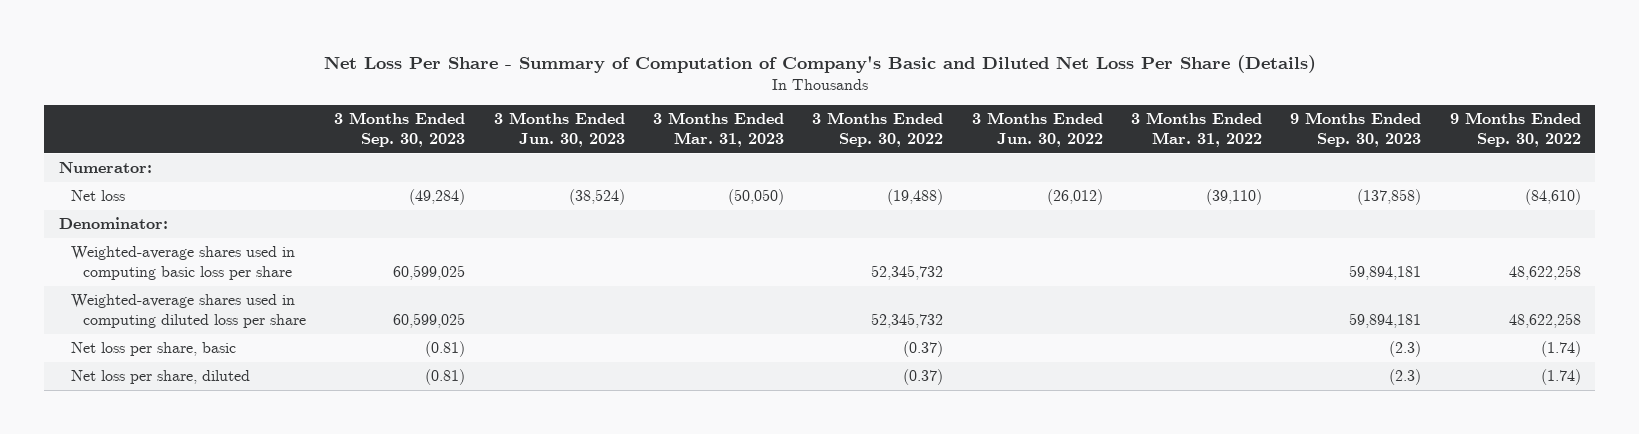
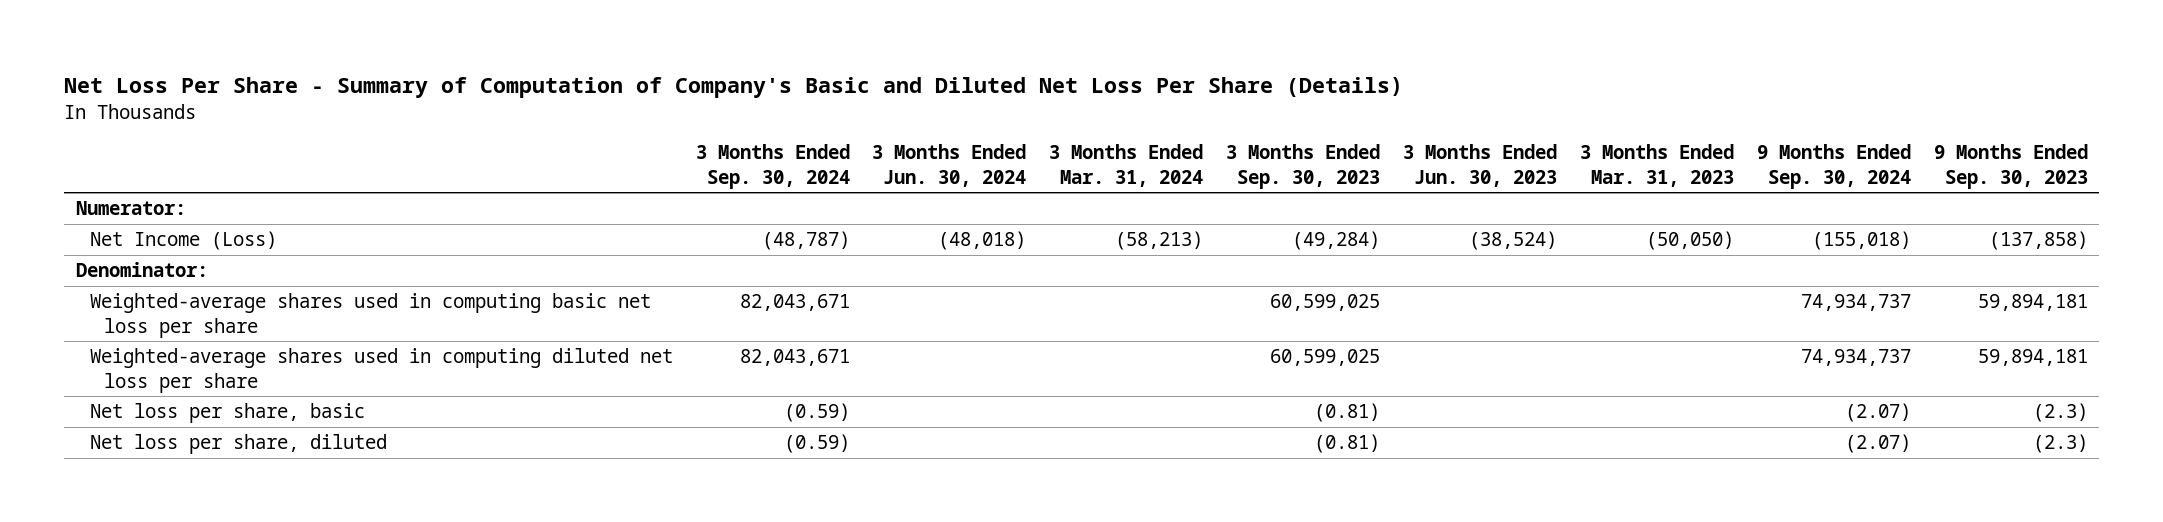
[812,112,944,148] 3 Months Ended Sep. 30, 2022 -> none
[971,112,1103,148] 3 Months Ended Jun. 30, 2022 -> none
[1130,112,1262,148] 3 Months Ended Mar. 31, 2022 -> none
[1449,112,1581,148] 9 Months Ended Sep. 30, 2022 -> none
none -> [695,144,850,189] 3 Months Ended Sep. 30, 2024
none -> [872,144,1027,187] 3 Months Ended Jun. 30, 2024
none -> [1049,144,1204,187] 3 Months Ended Mar. 31, 2024
none -> [1756,144,1911,189] 9 Months Ended Sep. 30, 2024
[70,190,125,202] Net loss -> [89,231,277,251] Net Income (Loss)
[70,246,295,281] Weighted-average shares used in computing basic loss per share -> [89,293,651,338] Weighted-average shares used in computing basic net loss per share
[70,294,306,329] Weighted-average shares used in computing diluted loss per share -> [89,348,673,393] Weighted-average shares used in computing diluted net loss per share

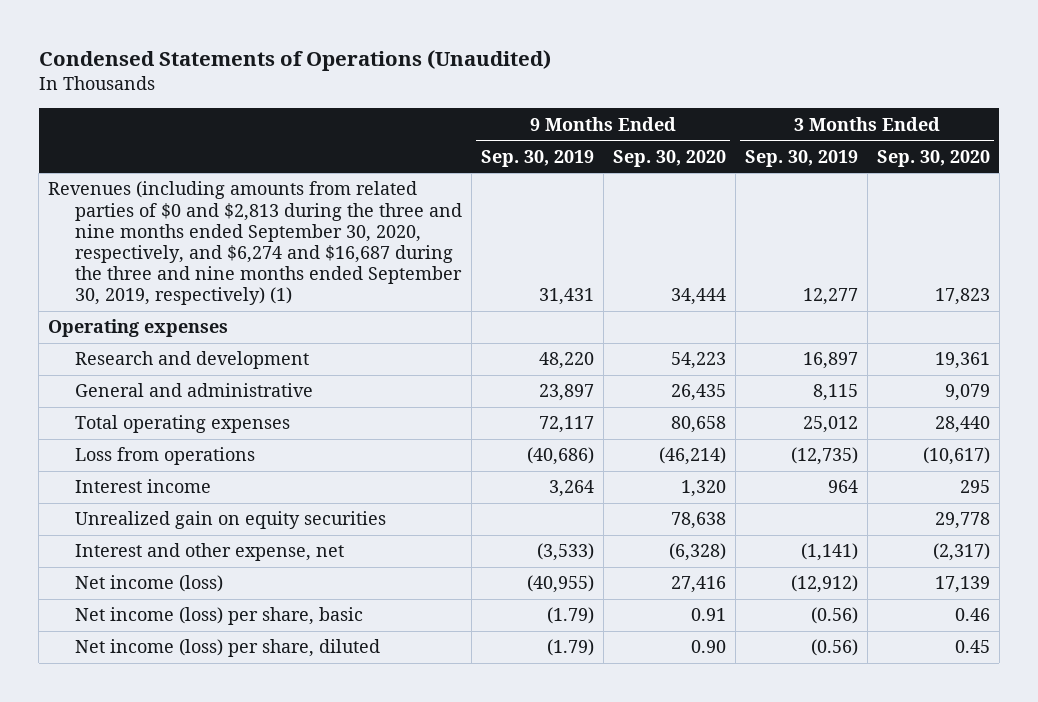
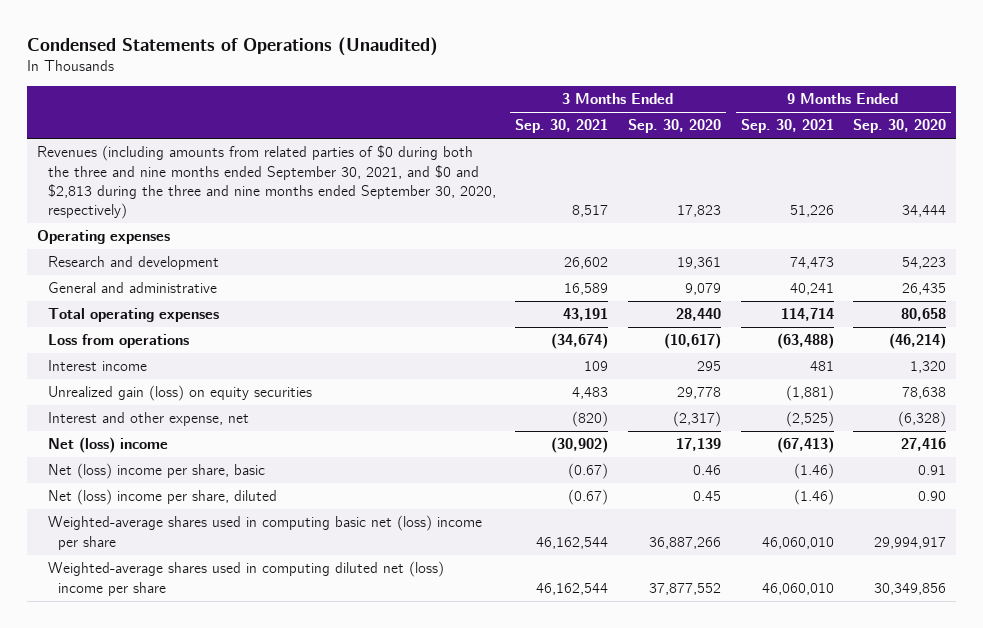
[480,149,594,167] Sep. 30, 2019 -> none
[744,149,858,167] Sep. 30, 2019 -> none
none -> [515,119,609,134] Sep. 30, 2021
none -> [740,119,834,134] Sep. 30, 2021
[48,181,462,306] Revenues (including amounts from related parties of $0 and $2,813 during the three and nine months ended September 30, 2020, respectively, and $6,274 and $16,687 during the three and nine months ended September 30, 2019, respectively) (1) -> [37,145,496,220] Revenues (including amounts from related parties of $0 during both the three and nine months ended September 30, 2021, and $0 and $2,813 during the three and nine months ended September 30, 2020, respectively)
[74,511,386,530] Unrealized gain on equity securities -> [47,385,312,402] Unrealized gain (loss) on equity securities
[74,575,223,593] Net income (loss) -> [47,437,168,454] Net (loss) income
[74,607,363,626] Net income (loss) per share, basic -> [47,463,265,480] Net (loss) income per share, basic
[74,639,380,658] Net income (loss) per share, diluted -> [47,489,277,506] Net (loss) income per share, diluted
none -> [47,515,482,550] Weighted-average shares used in computing basic net (loss) income per share
none -> [47,561,444,596] Weighted-average shares used in computing diluted net (loss) income per share

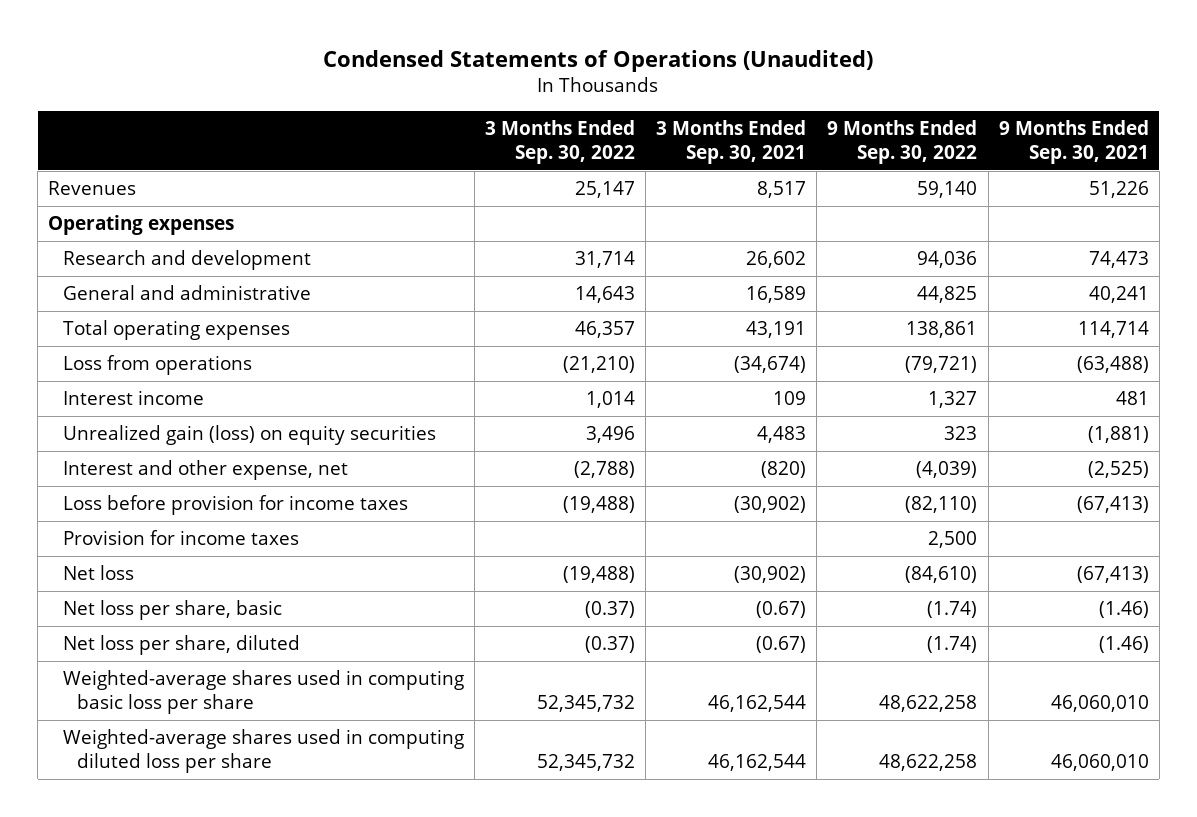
[627,119,721,134] Sep. 30, 2020 -> none
[853,119,947,134] Sep. 30, 2020 -> none
none -> [484,120,635,165] 3 Months Ended Sep. 30, 2022
none -> [827,120,978,165] 9 Months Ended Sep. 30, 2022
[37,145,496,220] Revenues (including amounts from related parties of $0 during both the three and nine months ended September 30, 2021, and $0 and $2,813 during the three and nine months ended September 30, 2020, respectively) -> [48,181,137,196] Revenues
none -> [62,495,408,516] Loss before provision for income taxes
none -> [62,530,299,546] Provision for income taxes
[47,437,168,454] Net (loss) income -> [62,565,134,581] Net loss
[47,463,265,480] Net (loss) income per share, basic -> [62,600,282,621] Net loss per share, basic
[47,489,277,506] Net (loss) income per share, diluted -> [62,635,300,656] Net loss per share, diluted
[47,515,482,550] Weighted-average shares used in computing basic net (loss) income per share -> [62,670,464,715] Weighted-average shares used in computing basic loss per share
[47,561,444,596] Weighted-average shares used in computing diluted net (loss) income per share -> [62,729,464,774] Weighted-average shares used in computing diluted loss per share

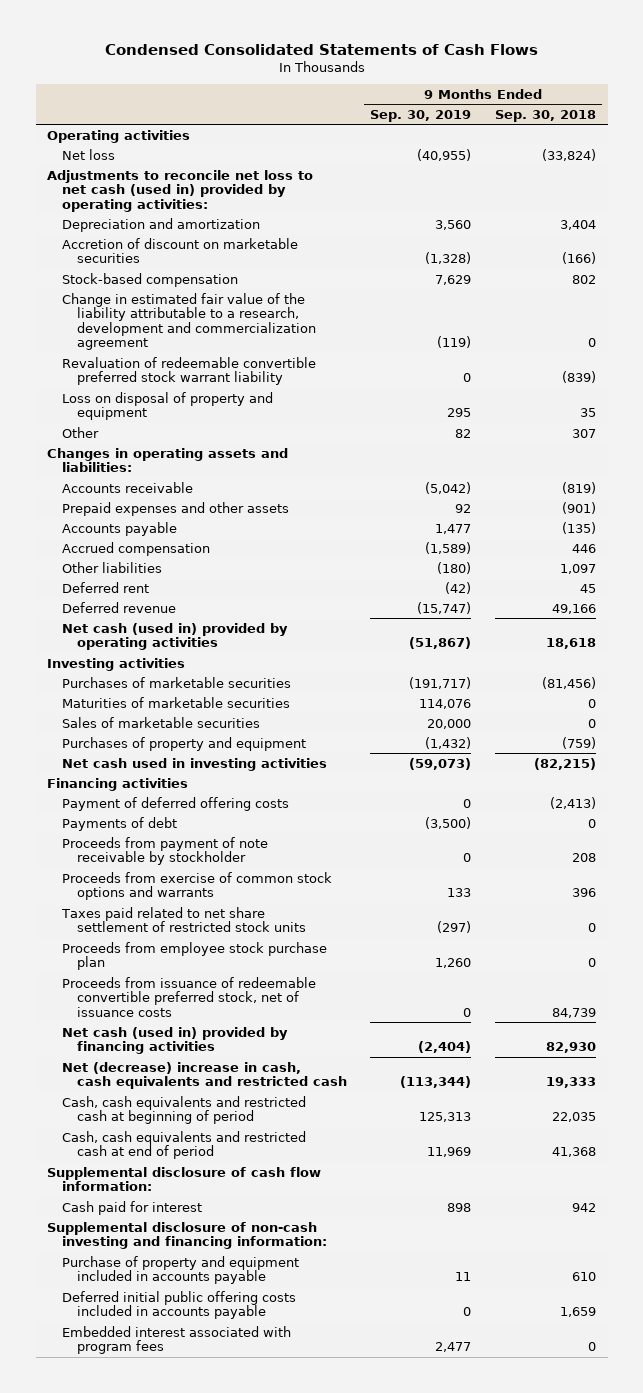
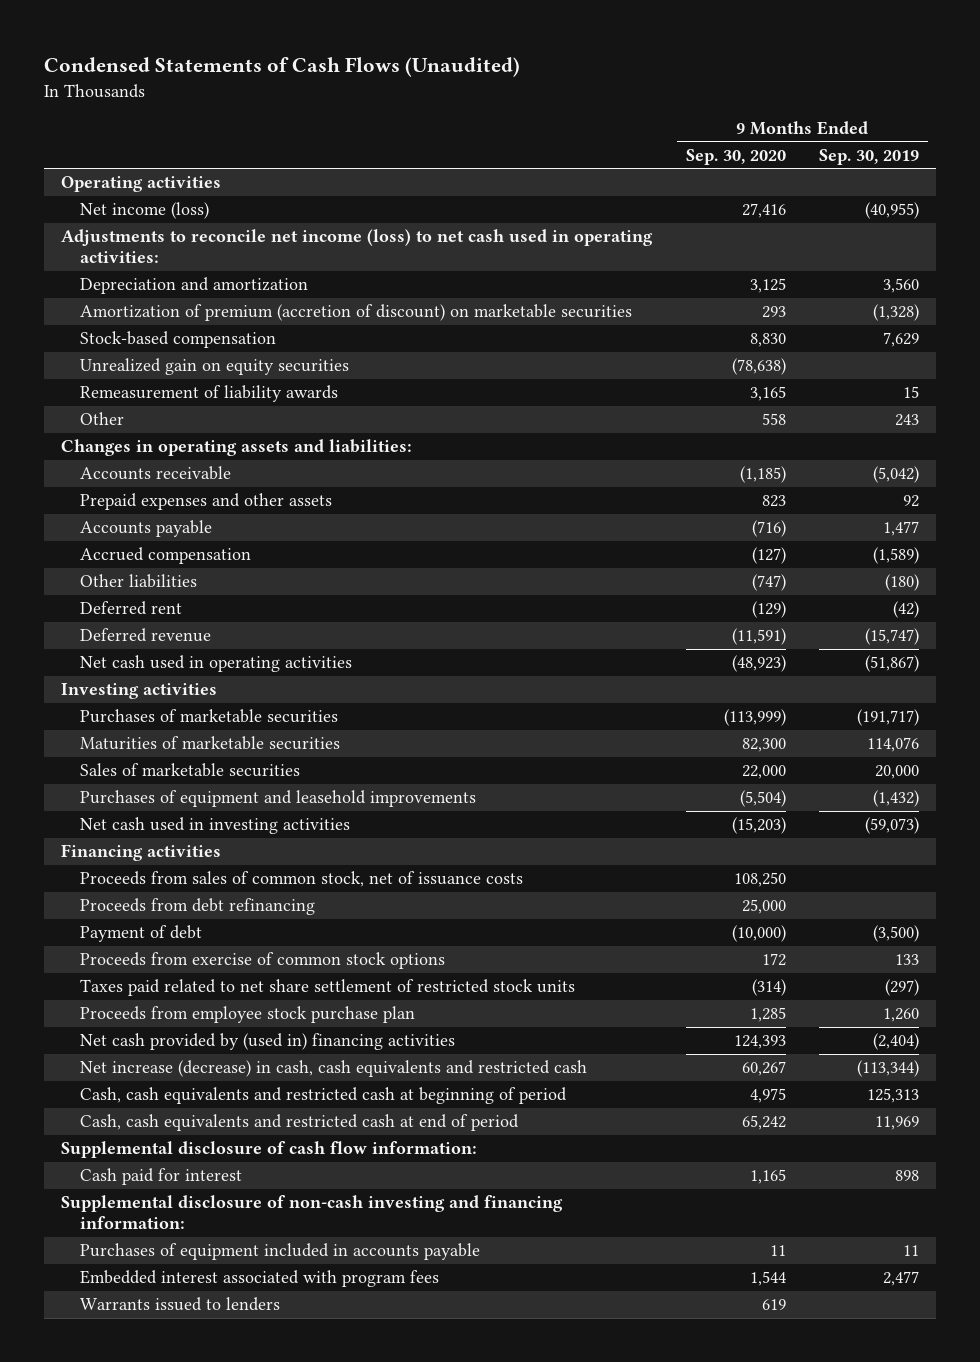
[104,43,538,55] Condensed Consolidated Statements of Cash Flows -> [44,57,521,78] Condensed Statements of Cash Flows (Unaudited)
[494,109,596,122] Sep. 30, 2018 -> none
none -> [685,148,786,165] Sep. 30, 2020
[61,148,115,160] Net loss -> [79,202,209,220] Net income (loss)
[47,169,314,212] Adjustments to reconcile net loss to net cash (used in) provided by operating activities: -> [60,229,653,264] Adjustments to reconcile net income (loss) to net cash used in operating activities:
[61,237,298,264] Accretion of discount on marketable securities -> [79,304,632,322] Amortization of premium (accretion of discount) on marketable securities
[61,292,316,351] Change in estimated fair value of the liability attributable to a research, development and commercialization agreement -> none
[61,356,316,386] Revaluation of redeemable convertible preferred stock warrant liability -> none
[61,391,273,421] Loss on disposal of property and equipment -> none
none -> [79,358,349,376] Unrealized gain on equity securities
none -> [79,385,338,403] Remeasurement of liability awards
[455,428,472,438] 82 -> [895,414,920,427] 243
[61,622,288,651] Net cash (used in) provided by operating activities -> [79,655,352,673] Net cash used in operating activities
[61,736,306,751] Purchases of property and equipment -> [79,790,476,808] Purchases of equipment and leasehold improvements
[61,796,289,811] Payment of deferred offering costs -> none
[61,836,268,866] Proceeds from payment of note receivable by stockholder -> none
none -> [79,871,523,888] Proceeds from sales of common stock, net of issuance costs
none -> [79,898,315,916] Proceeds from debt refinancing
[61,816,177,831] Payments of debt -> [79,925,202,943] Payment of debt
[61,871,332,901] Proceeds from exercise of common stock options and warrants -> [79,952,445,970] Proceeds from exercise of common stock options
[61,976,316,1017] Proceeds from issuance of redeemable convertible preferred stock, net of issuance costs -> none
[61,1026,288,1055] Net cash (used in) provided by financing activities -> [79,1033,455,1051] Net cash provided by (used in) financing activities
[61,1061,347,1090] Net (decrease) increase in cash, cash equivalents and restricted cash -> [79,1060,587,1078] Net increase (decrease) in cash, cash equivalents and restricted cash
[61,1290,296,1320] Deferred initial public offering costs included in accounts payable -> none
[61,1255,299,1285] Purchase of property and equipment included in accounts payable -> [79,1243,480,1261] Purchases of equipment included in accounts payable
none -> [79,1297,280,1312] Warrants issued to lenders

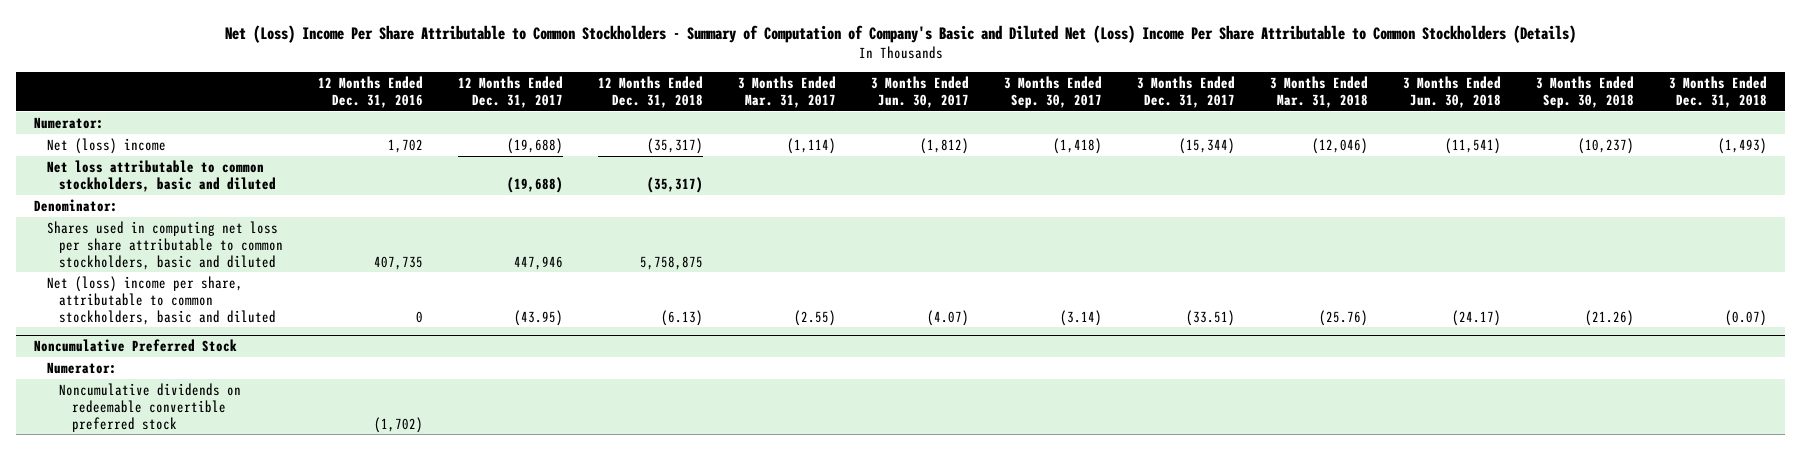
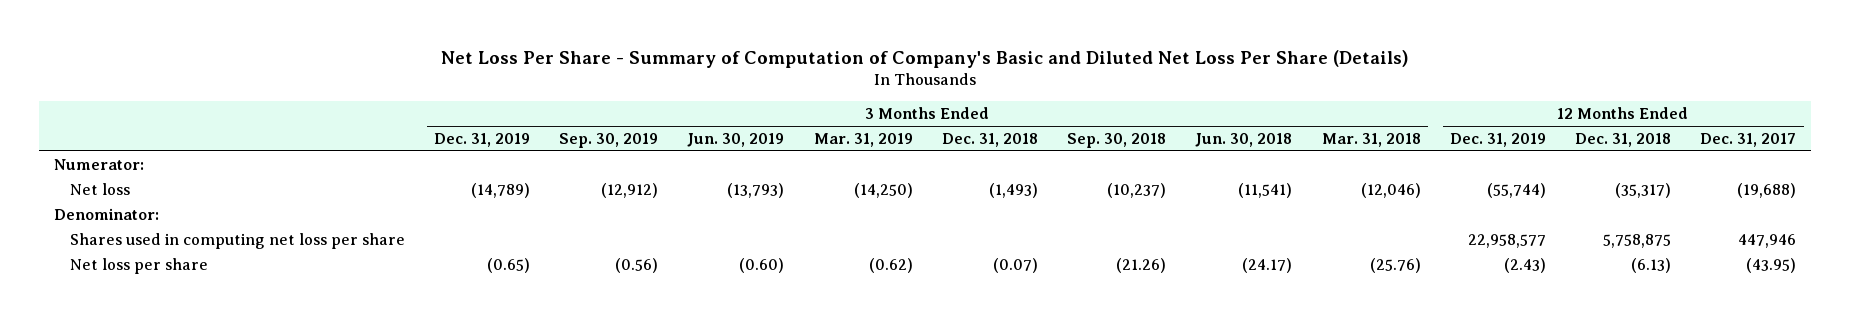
[224,24,1576,43] Net (Loss) Income Per Share Attributable to Common Stockholders - Summary of Computation of Company's Basic and Diluted Net (Loss) Income Per Share Attributable to Common Stockholders (Details) -> [441,49,1410,68] Net Loss Per Share - Summary of Computation of Company's Basic and Diluted Net Loss Per Share (Details)
[318,75,424,108] 12 Months Ended Dec. 31, 2016 -> none
[738,75,837,108] 3 Months Ended Mar. 31, 2017 -> none
[871,75,970,108] 3 Months Ended Jun. 30, 2017 -> none
[1004,75,1103,108] 3 Months Ended Sep. 30, 2017 -> none
[1137,75,1236,108] 3 Months Ended Dec. 31, 2017 -> none
none -> [433,133,530,148] Dec. 31, 2019
none -> [559,133,659,149] Sep. 30, 2019
none -> [687,133,785,148] Jun. 30, 2019
none -> [813,133,913,148] Mar. 31, 2019
none -> [1449,133,1546,148] Dec. 31, 2019
[46,159,277,192] Net loss attributable to common stockholders, basic and diluted -> none
[46,137,166,154] Net (loss) income -> [69,182,130,195] Net loss
[33,339,237,353] Noncumulative Preferred Stock -> none
[46,361,117,374] Numerator: -> none
[59,382,242,432] Noncumulative dividends on redeemable convertible preferred stock -> none
[46,220,284,270] Shares used in computing net loss per share attributable to common stockholders, basic and diluted -> [69,232,405,249] Shares used in computing net loss per share
[46,275,277,325] Net (loss) income per share, attributable to common stockholders, basic and diluted -> [69,257,208,274] Net loss per share

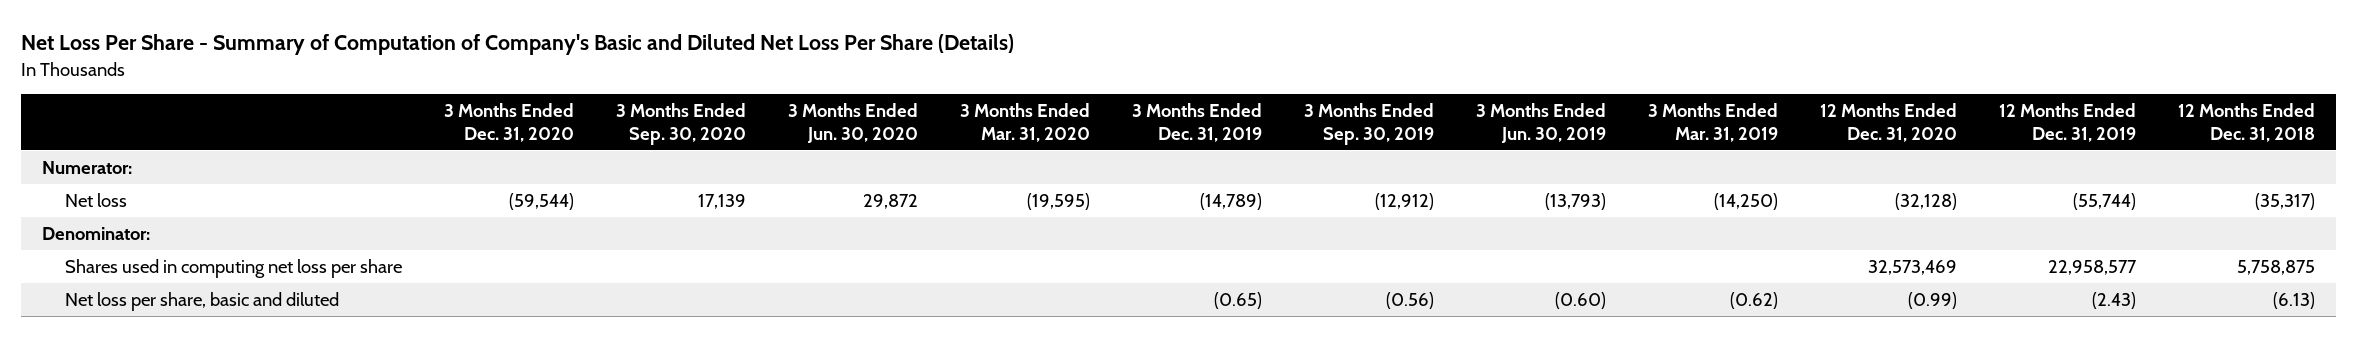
[941,133,1038,148] Dec. 31, 2018 -> none
[1067,133,1167,149] Sep. 30, 2018 -> none
[1195,133,1293,148] Jun. 30, 2018 -> none
[1321,133,1421,148] Mar. 31, 2018 -> none
[1700,133,1797,148] Dec. 31, 2017 -> none
none -> [444,103,575,142] 3 Months Ended Dec. 31, 2020
none -> [616,103,747,145] 3 Months Ended Sep. 30, 2020
none -> [788,103,919,143] 3 Months Ended Jun. 30, 2020
none -> [960,103,1091,142] 3 Months Ended Mar. 31, 2020
none -> [1820,103,1958,142] 12 Months Ended Dec. 31, 2020
[69,257,208,274] Net loss per share -> [65,292,340,312] Net loss per share, basic and diluted

